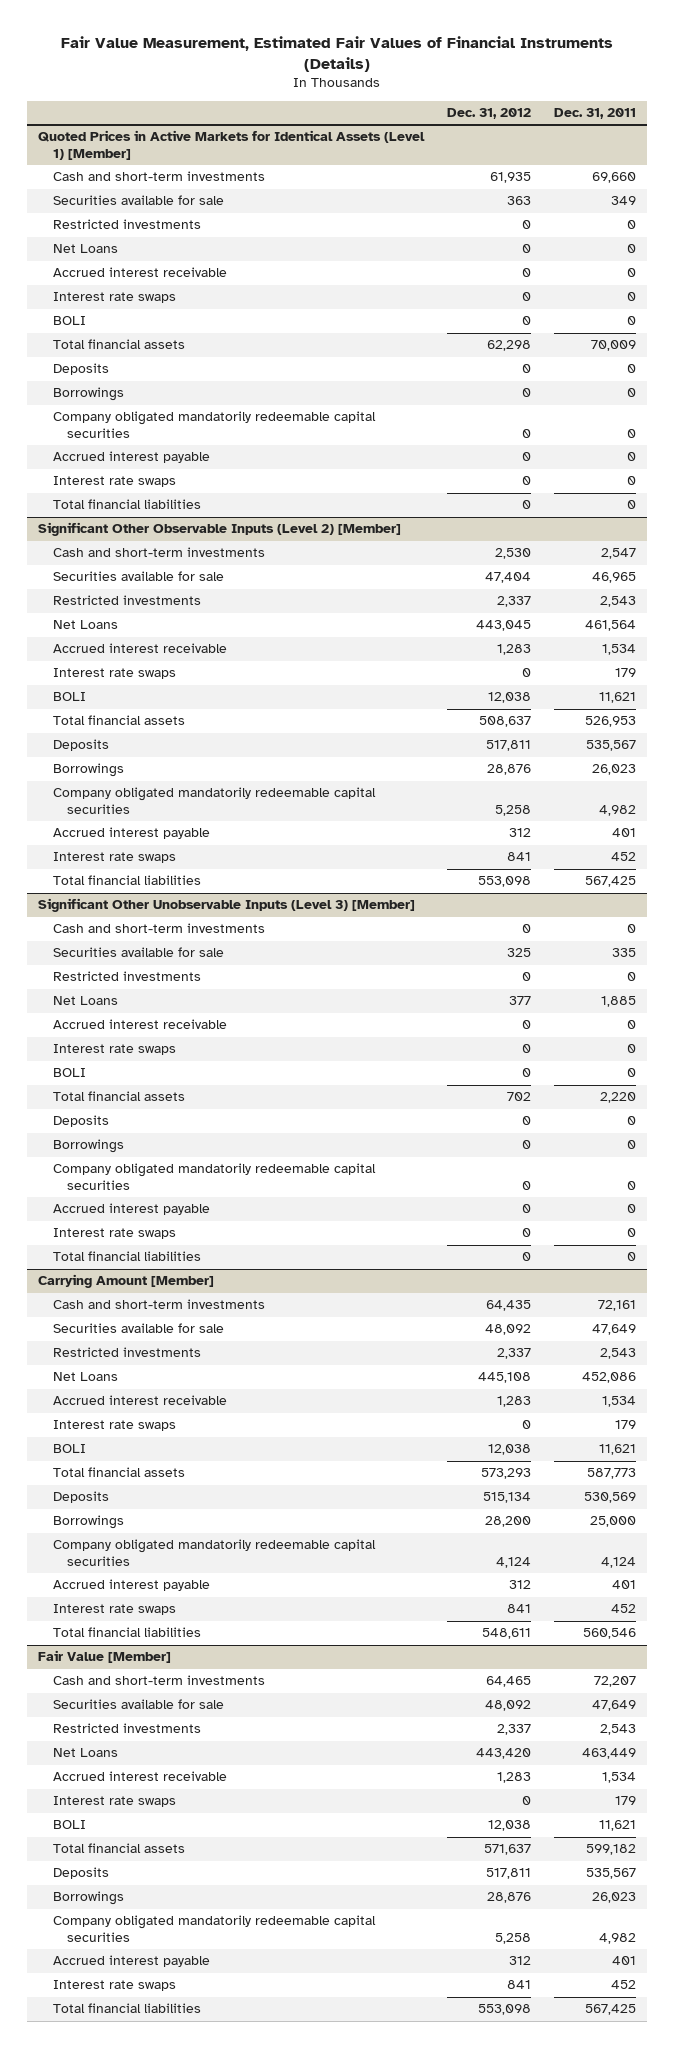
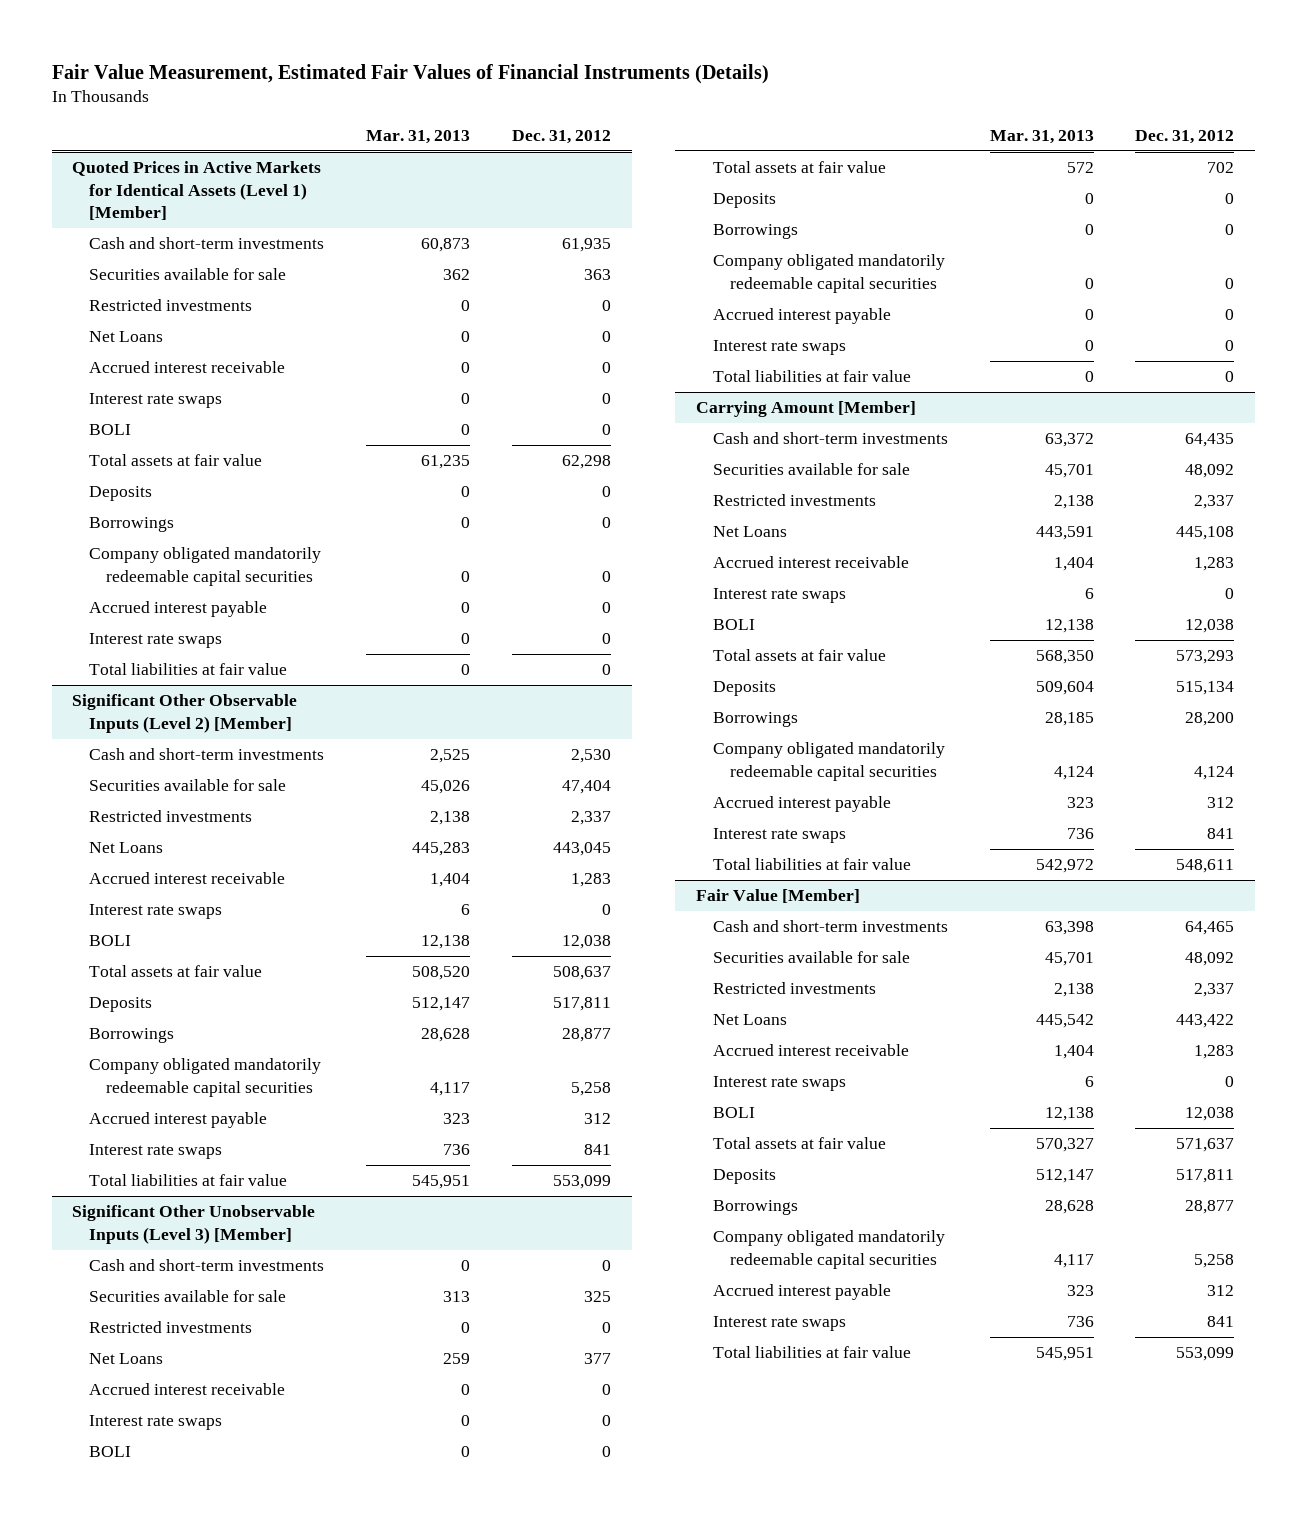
[553,108,636,120] Dec. 31, 2011 -> none
none -> [366,129,471,144] Mar. 31, 2013
[52,339,185,350] Total financial assets -> [89,454,263,467] Total assets at fair value
[52,499,201,510] Total financial liabilities -> [89,663,288,676] Total liabilities at fair value
[52,715,185,726] Total financial assets -> [89,965,263,978] Total assets at fair value
[486,764,531,776] 28,876 -> [561,1028,611,1043] 28,877
[52,875,201,886] Total financial liabilities -> [89,1174,288,1187] Total liabilities at fair value
[477,876,531,888] 553,098 -> [552,1175,611,1190] 553,099
[52,1091,185,1102] Total financial assets -> [712,161,886,174] Total assets at fair value
[52,1251,201,1262] Total financial liabilities -> [712,370,911,383] Total liabilities at fair value
[52,1467,185,1478] Total financial assets -> [712,649,886,662] Total assets at fair value
[52,1627,201,1638] Total financial liabilities -> [712,858,911,871] Total liabilities at fair value
[475,1748,531,1760] 443,420 -> [1176,1014,1235,1029] 443,422
[52,1843,185,1854] Total financial assets -> [712,1137,886,1150] Total assets at fair value
[486,1892,531,1904] 28,876 -> [1185,1200,1235,1215] 28,877
[52,2003,201,2014] Total financial liabilities -> [712,1346,911,1359] Total liabilities at fair value
[477,2004,531,2016] 553,098 -> [1176,1347,1235,1362] 553,099

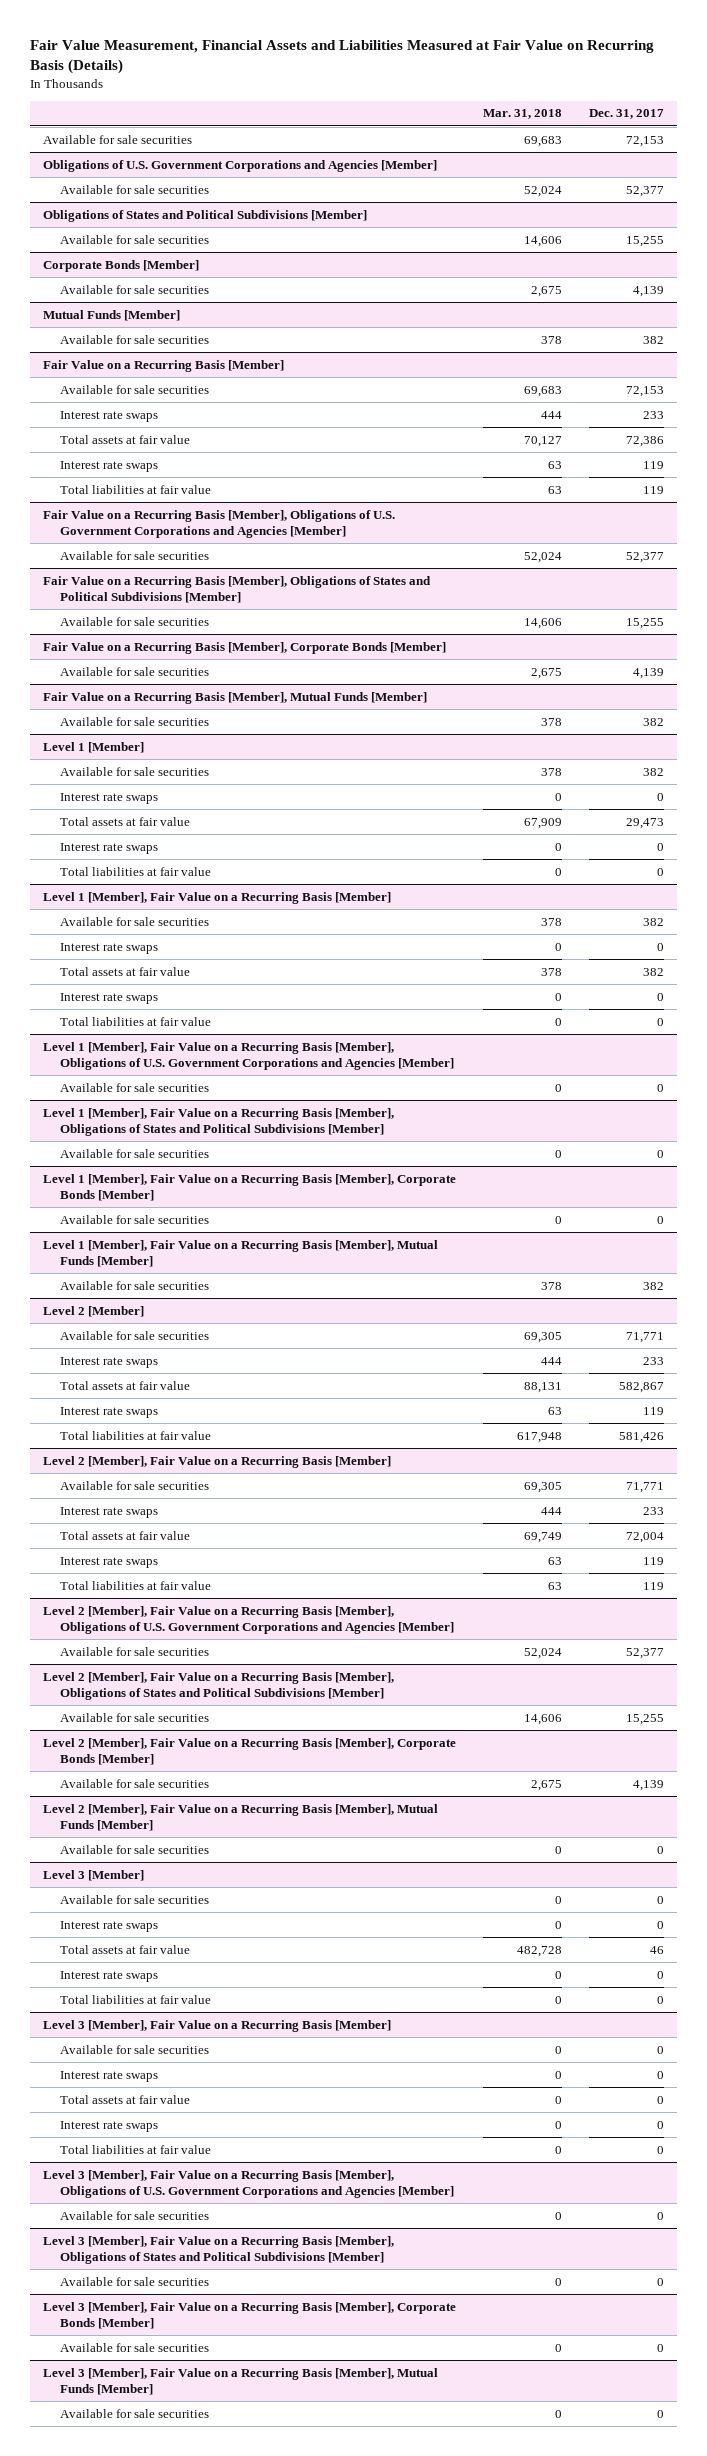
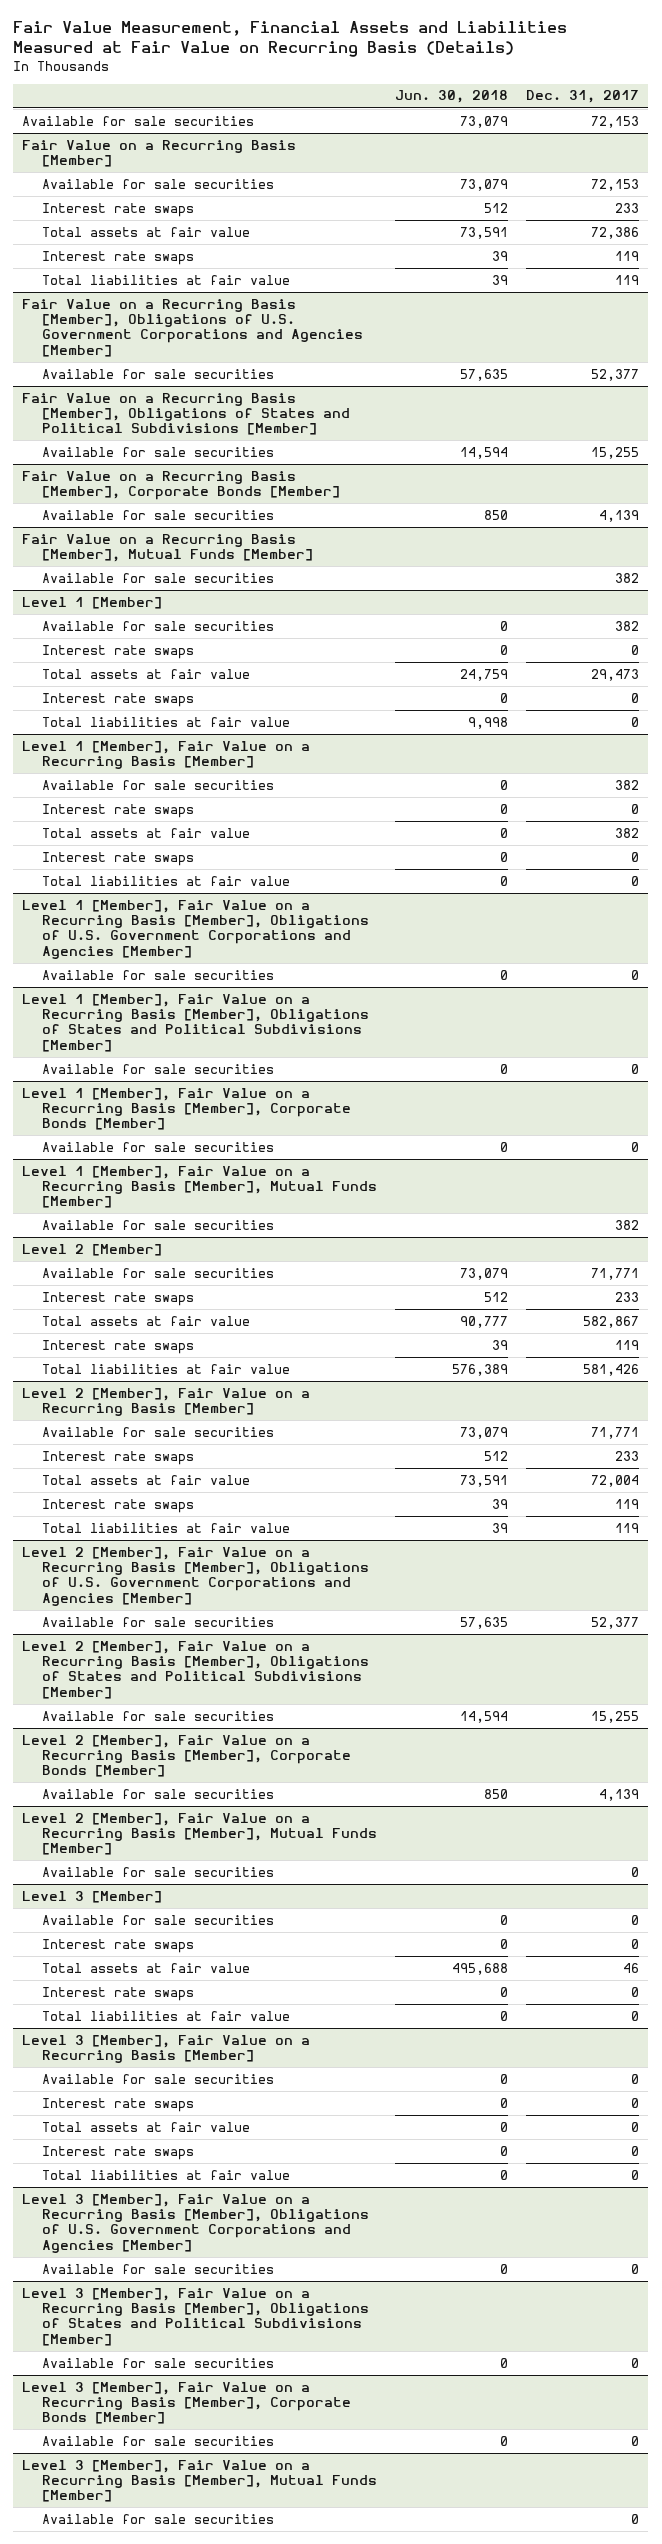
[483,109,563,120] Mar. 31, 2018 -> none
none -> [395,90,509,104] Jun. 30, 2018
[43,159,438,172] Obligations of U.S. Government Corporations and Agencies [Member] -> none
[59,184,209,194] Available for sale securities -> none
[43,209,368,222] Obligations of States and Political Subdivisions [Member] -> none
[59,234,209,244] Available for sale securities -> none
[43,259,200,272] Corporate Bonds [Member] -> none
[59,284,209,294] Available for sale securities -> none
[43,309,181,321] Mutual Funds [Member] -> none
[59,334,209,344] Available for sale securities -> none

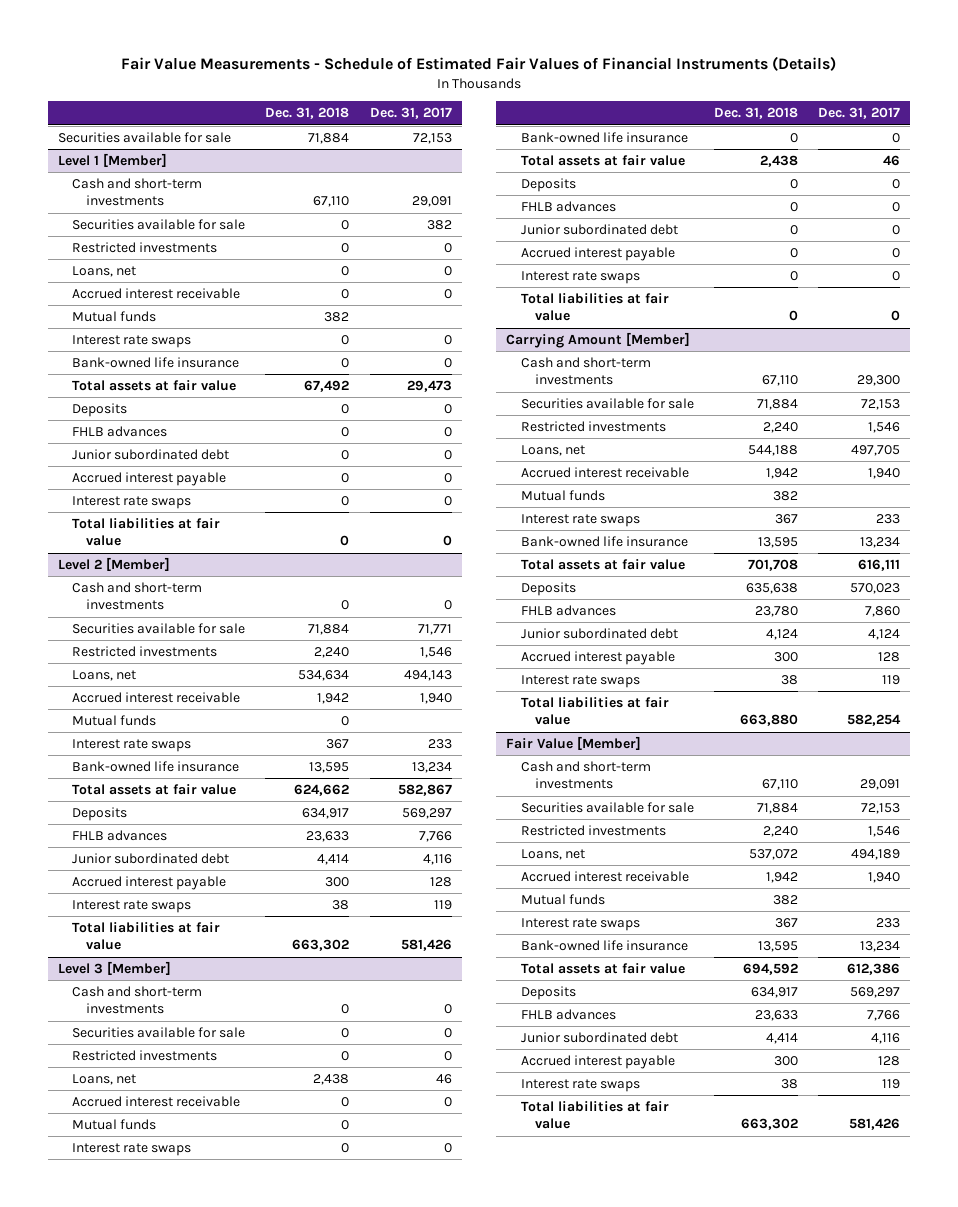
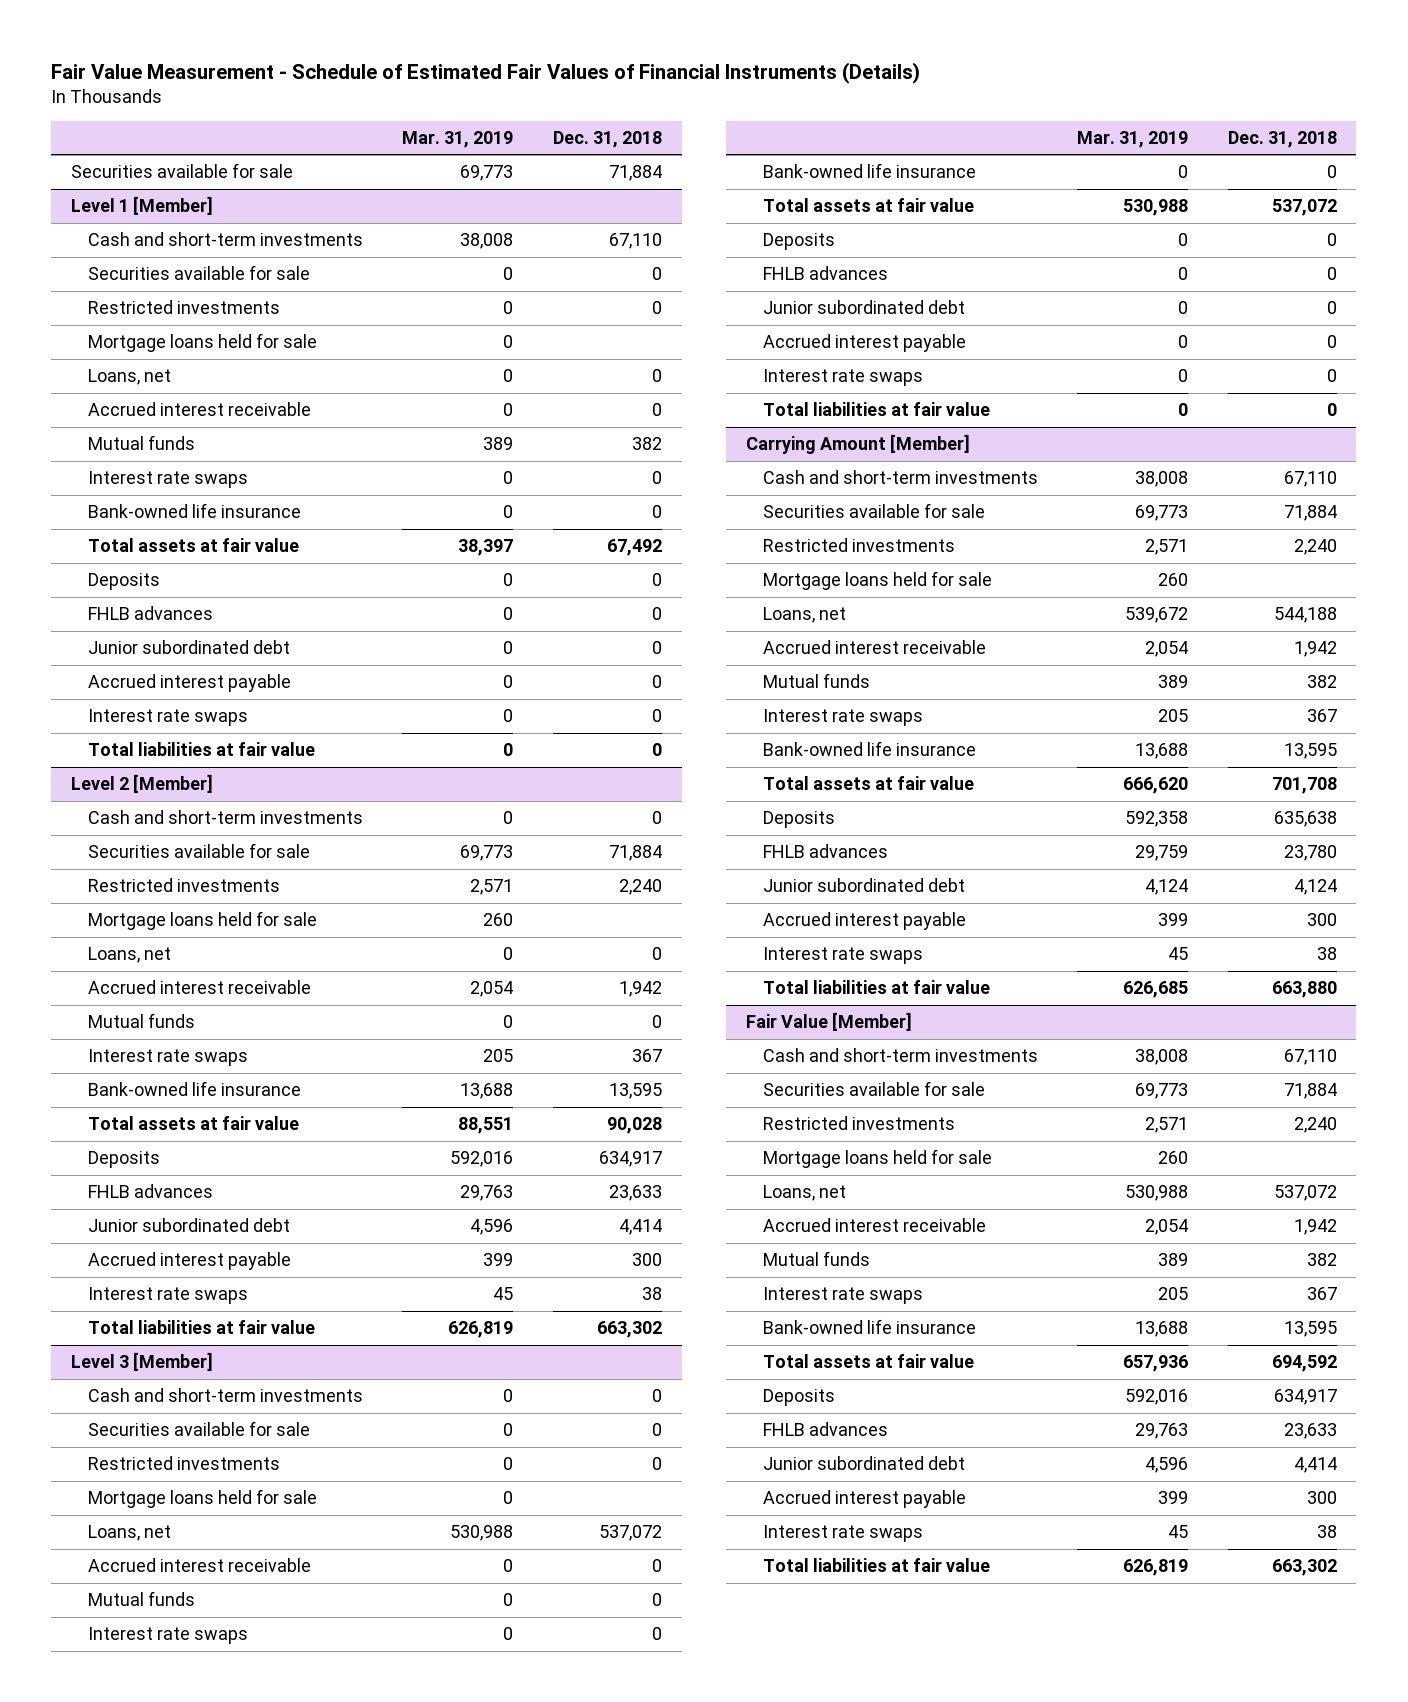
[120,55,836,71] Fair Value Measurements - Schedule of Estimated Fair Values of Financial Instruments (Details) -> [51,61,921,84] Fair Value Measurement - Schedule of Estimated Fair Values of Financial Instruments (Details)
[369,107,452,120] Dec. 31, 2017 -> none
none -> [402,130,514,148] Mar. 31, 2019
none -> [87,333,317,353] Mortgage loans held for sale
none -> [87,911,317,931] Mortgage loans held for sale
[298,670,350,682] 534,634 -> [651,947,662,961] 0
[294,784,350,797] 624,662 -> [606,1117,662,1135] 90,028
none -> [87,1489,317,1509] Mortgage loans held for sale
[313,1074,350,1086] 2,438 -> [598,1525,662,1542] 537,072
[759,155,798,168] 2,438 -> [1271,199,1337,217] 537,072
none -> [762,571,992,591] Mortgage loans held for sale
none -> [762,1149,992,1169] Mortgage loans held for sale

